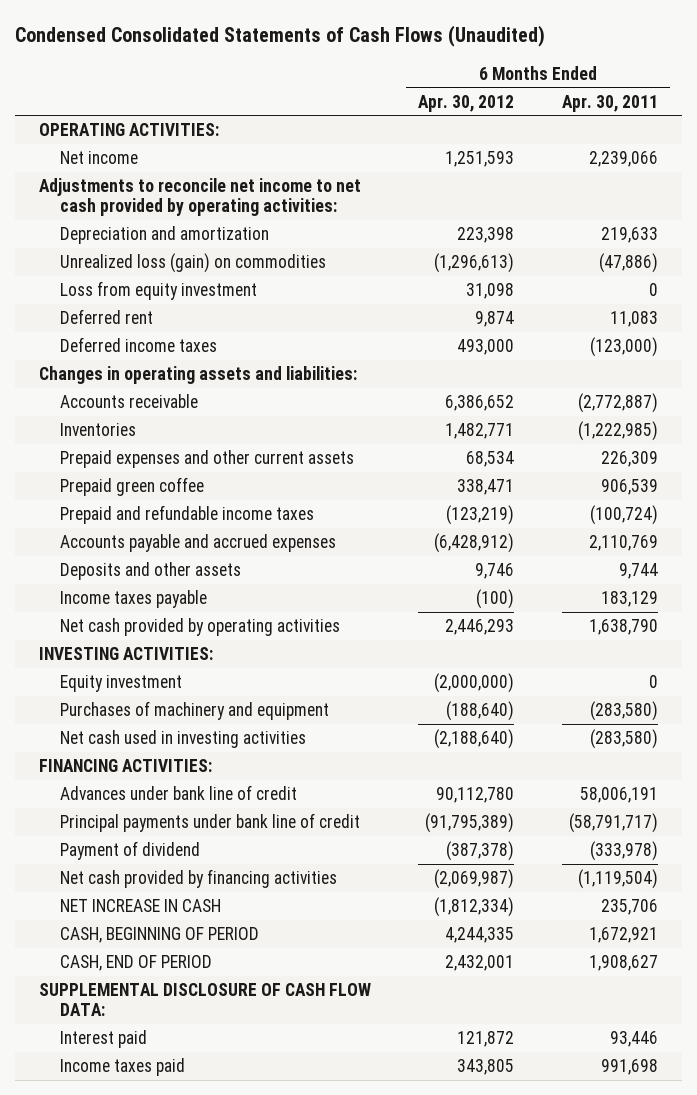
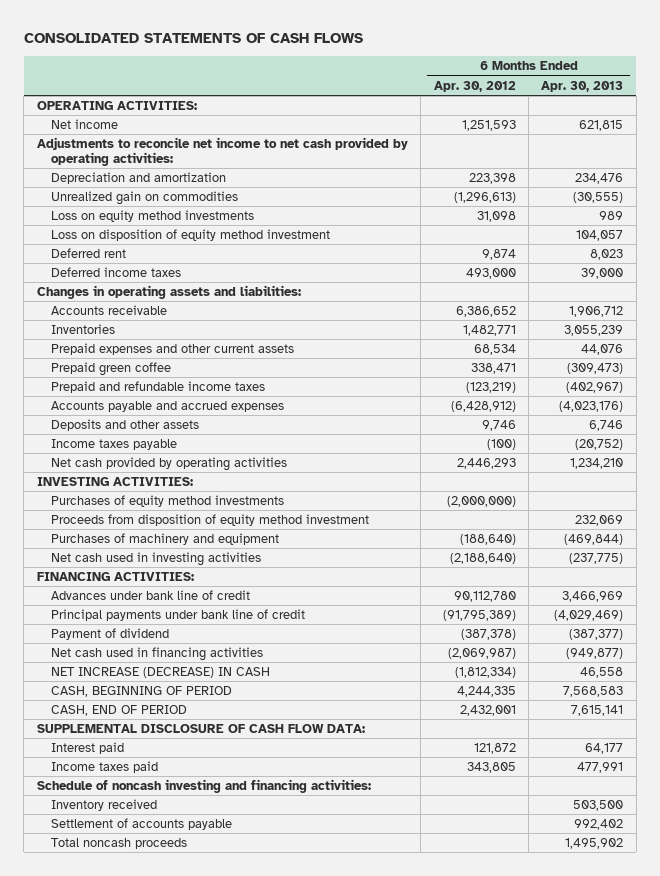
[14,24,545,47] Condensed Consolidated Statements of Cash Flows (Unaudited) -> [23,33,363,44] CONSOLIDATED STATEMENTS OF CASH FLOWS
[562,94,659,112] Apr. 30, 2011 -> none
none -> [541,80,624,92] Apr. 30, 2013
[59,253,326,274] Unrealized loss (gain) on commodities -> [51,191,239,206] Unrealized gain on commodities
[59,281,257,301] Loss from equity investment -> [51,210,255,223] Loss on equity method investments
none -> [51,229,331,242] Loss on disposition of equity method investment
[59,675,182,693] Equity investment -> [51,495,285,508] Purchases of equity method investments
none -> [51,514,370,527] Proceeds from disposition of equity method investment
[59,869,337,889] Net cash provided by financing activities -> [51,647,264,662] Net cash used in financing activities
[59,899,221,913] NET INCREASE IN CASH -> [51,667,271,679] NET INCREASE (DECREASE) IN CASH
none -> [36,779,371,794] Schedule of noncash investing and financing activities:
none -> [51,799,158,812] Inventory received
none -> [51,818,233,831] Settlement of accounts payable
none -> [51,838,188,850] Total noncash proceeds

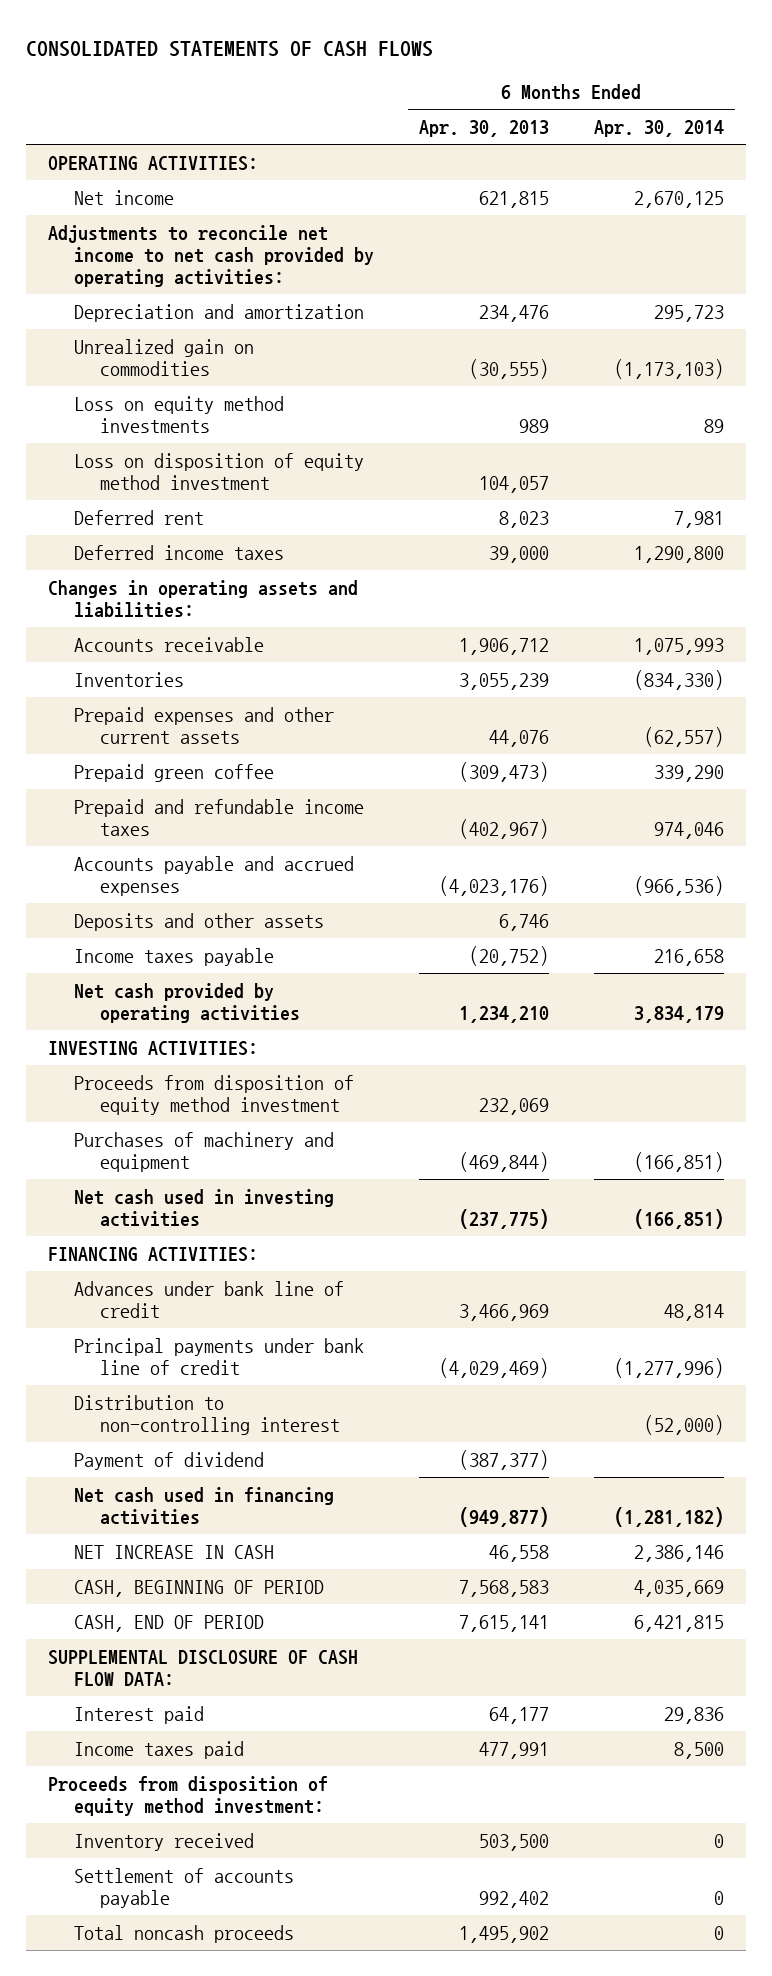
[433,80,516,92] Apr. 30, 2012 -> none
none -> [593,120,724,138] Apr. 30, 2014
[51,495,285,508] Purchases of equity method investments -> none
none -> [74,1394,341,1435] Distribution to non-controlling interest
[51,667,271,679] NET INCREASE (DECREASE) IN CASH -> [74,1544,275,1559] NET INCREASE IN CASH
[36,779,371,794] Schedule of noncash investing and financing activities: -> none
none -> [48,1775,329,1816] Proceeds from disposition of equity method investment:

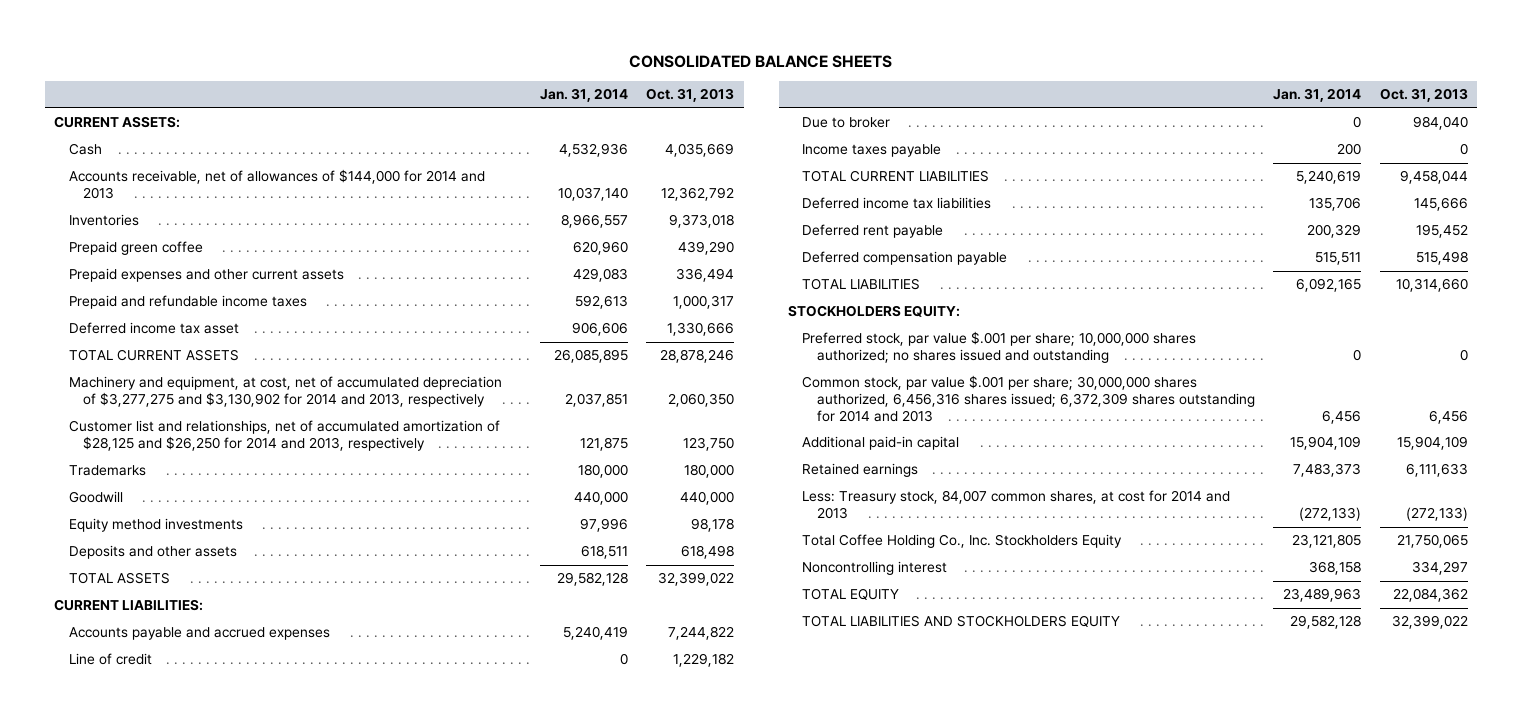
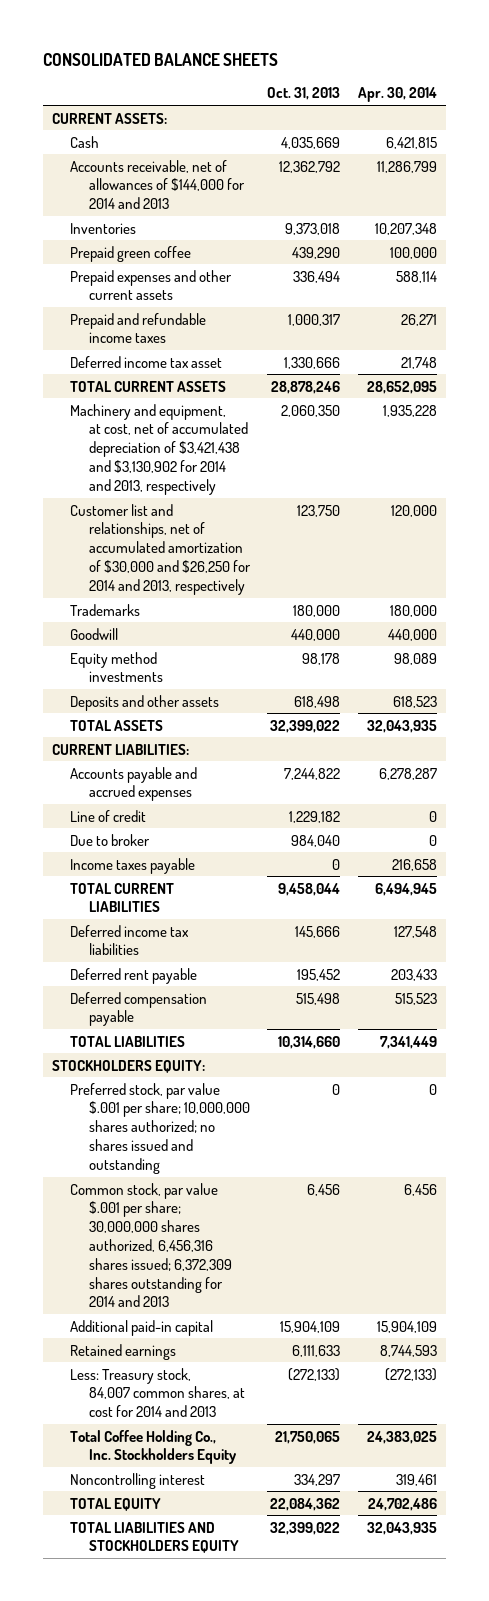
[539,88,628,103] Jan. 31, 2014 -> none
none -> [358,87,438,103] Apr. 30, 2014
[68,376,502,408] Machinery and equipment, at cost, net of accumulated depreciation of $3,277,275 and $3,130,902 for 2014 and 2013, respectively -> [70,403,248,495] Machinery and equipment, at cost, net of accumulated depreciation of $3,421,438 and $3,130,902 for 2014 and 2013, respectively
[68,420,500,452] Customer list and relationships, net of accumulated amortization of $28,125 and $26,250 for 2014 and 2013, respectively -> [70,503,251,595] Customer list and relationships, net of accumulated amortization of $30,000 and $26,250 for 2014 and 2013, respectively

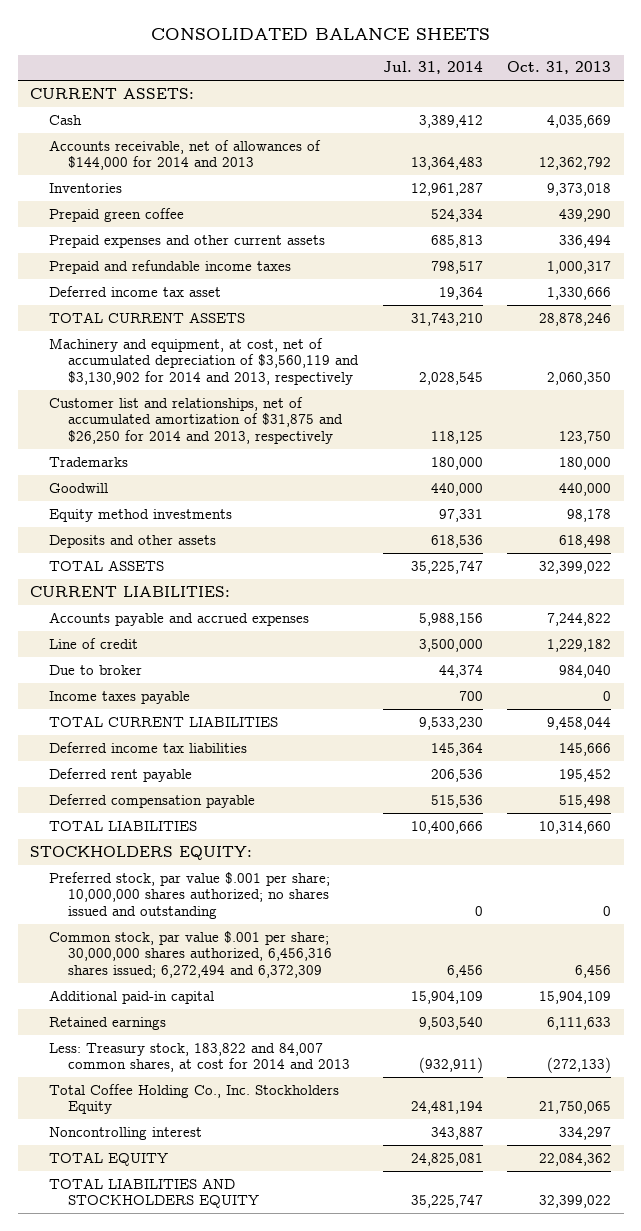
[358,87,438,103] Apr. 30, 2014 -> none
none -> [382,61,483,75] Jul. 31, 2014
[70,403,248,495] Machinery and equipment, at cost, net of accumulated depreciation of $3,421,438 and $3,130,902 for 2014 and 2013, respectively -> [49,337,360,386] Machinery and equipment, at cost, net of accumulated depreciation of $3,560,119 and $3,130,902 for 2014 and 2013, respectively
[70,503,251,595] Customer list and relationships, net of accumulated amortization of $30,000 and $26,250 for 2014 and 2013, respectively -> [49,396,344,445] Customer list and relationships, net of accumulated amortization of $31,875 and $26,250 for 2014 and 2013, respectively
[70,1182,232,1308] Common stock, par value $.001 per share; 30,000,000 shares authorized, 6,456,316 shares issued; 6,372,309 shares outstanding for 2014 and 2013 -> [49,930,333,979] Common stock, par value $.001 per share; 30,000,000 shares authorized, 6,456,316 shares issued; 6,272,494 and 6,372,309
[70,1367,245,1418] Less: Treasury stock, 84,007 common shares, at cost for 2014 and 2013 -> [49,1042,351,1073] Less: Treasury stock, 183,822 and 84,007 common shares, at cost for 2014 and 2013

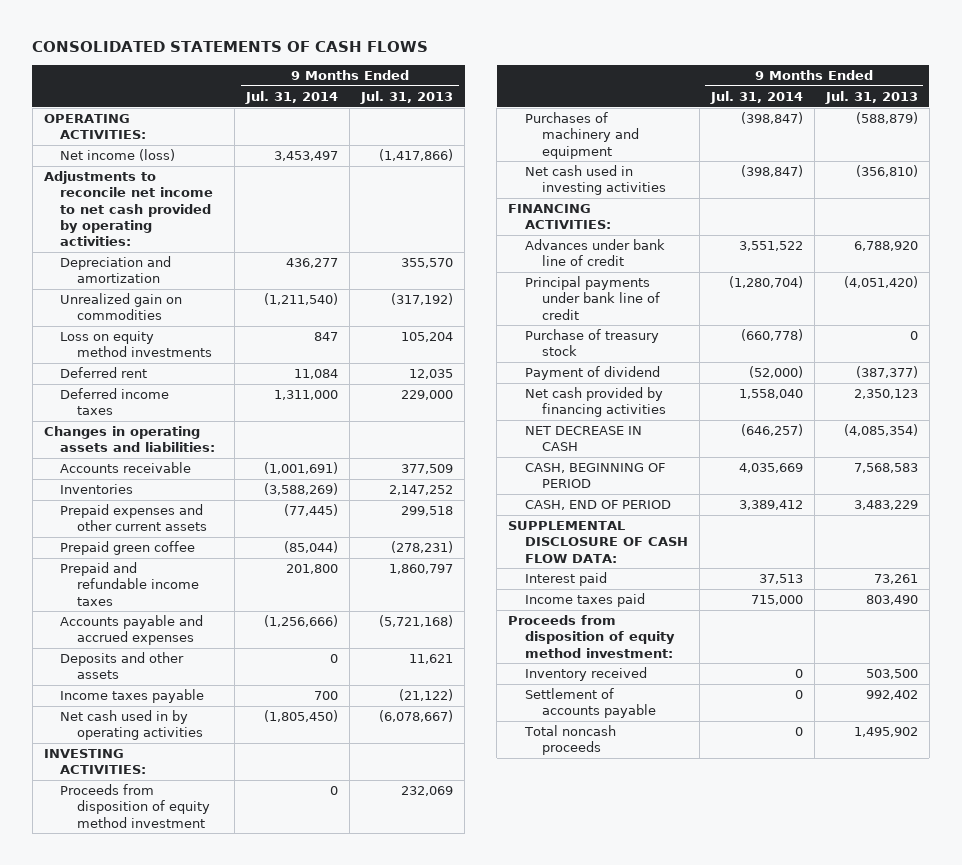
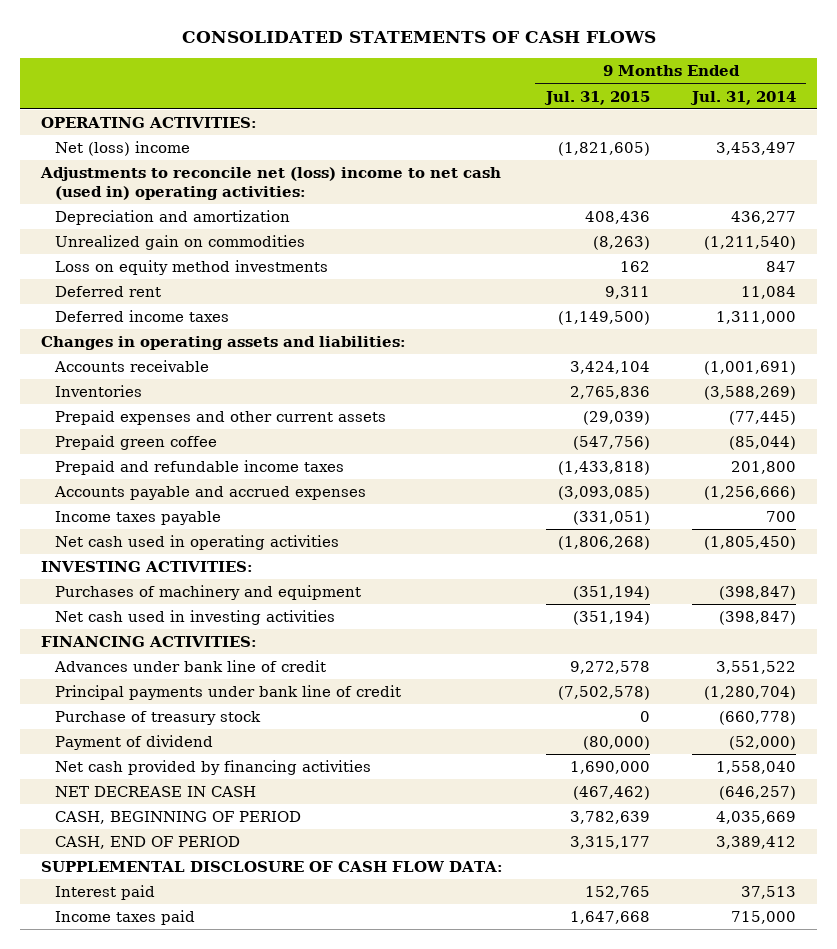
[360,90,454,104] Jul. 31, 2013 -> none
none -> [543,90,650,105] Jul. 31, 2015
[60,149,176,162] Net income (loss) -> [55,141,191,157] Net (loss) income
[43,171,214,247] Adjustments to reconcile net income to net cash provided by operating activities: -> [40,167,502,201] Adjustments to reconcile net (loss) income to net cash (used in) operating activities:
[60,652,185,680] Deposits and other assets -> none
[60,710,204,741] Net cash used in by operating activities -> [55,535,340,551] Net cash used in operating activities
[60,784,211,828] Proceeds from disposition of equity method investment -> none
[508,615,675,658] Proceeds from disposition of equity method investment: -> none
[524,667,647,682] Inventory received -> none
[524,688,656,719] Settlement of accounts payable -> none
[523,725,616,756] Total noncash proceeds -> none

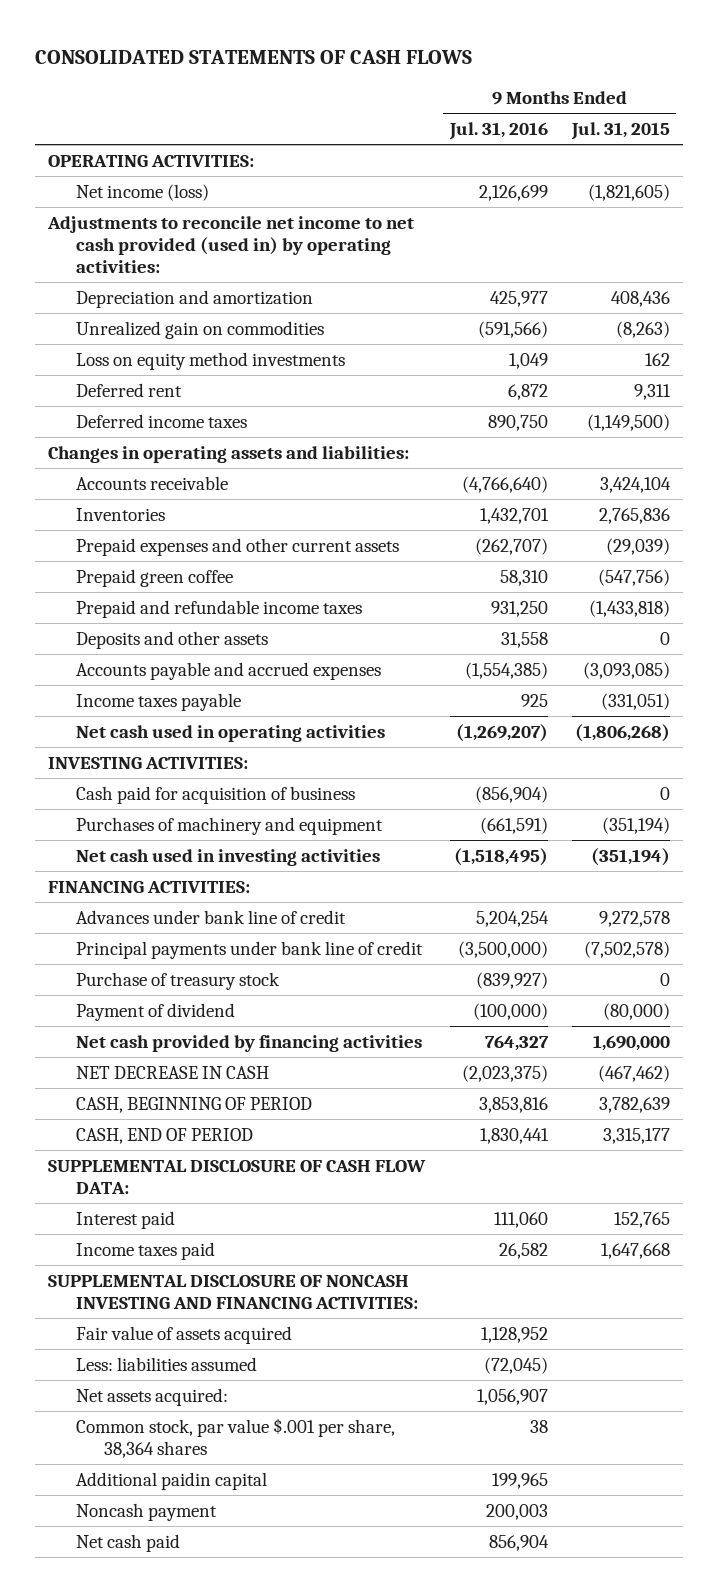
[689,90,796,105] Jul. 31, 2014 -> none
none -> [448,121,548,140] Jul. 31, 2016
[55,141,191,157] Net (loss) income -> [75,183,209,201] Net income (loss)
[40,167,502,201] Adjustments to reconcile net (loss) income to net cash (used in) operating activities: -> [46,215,414,273] Adjustments to reconcile net income to net cash provided (used in) by operating activities:
none -> [75,630,268,649] Deposits and other assets
none -> [75,785,355,804] Cash paid for acquisition of business
none -> [47,1274,418,1309] SUPPLEMENTAL DISCLOSURE OF NONCASH INVESTING AND FINANCING ACTIVITIES:
none -> [75,1325,292,1344] Fair value of assets acquired
none -> [75,1356,257,1371] Less: liabilities assumed
none -> [75,1387,228,1406] Net assets acquired:
none -> [75,1417,395,1458] Common stock, par value $.001 per share, 38,364 shares
none -> [75,1471,267,1490] Additional paidin capital
none -> [75,1502,217,1521] Noncash payment
none -> [75,1533,180,1552] Net cash paid

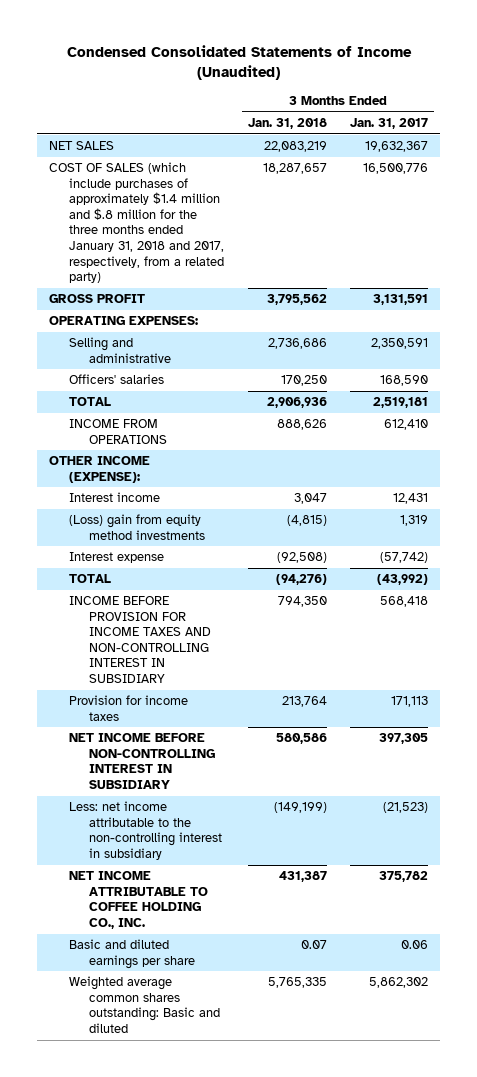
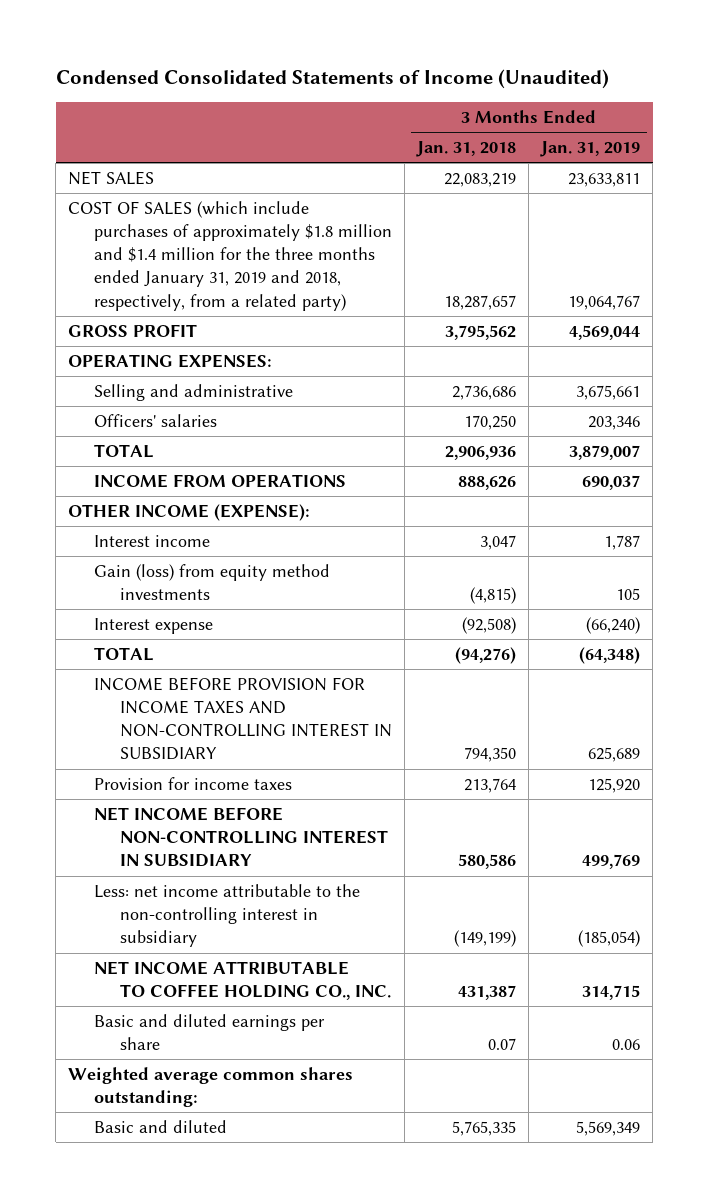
[350,118,429,130] Jan. 31, 2017 -> none
none -> [540,141,641,158] Jan. 31, 2019
[49,162,224,284] COST OF SALES (which include purchases of approximately $1.4 million and $.8 million for the three months ended January 31, 2018 and 2017, respectively, from a related party) -> [68,200,393,311] COST OF SALES (which include purchases of approximately $1.8 million and $1.4 million for the three months ended January 31, 2019 and 2018, respectively, from a related party)
[68,514,205,540] (Loss) gain from equity method investments -> [94,563,331,601] Gain (loss) from equity method investments
none -> [68,1066,354,1108] Weighted average common shares outstanding:
[68,976,220,1033] Weighted average common shares outstanding: Basic and diluted -> [94,1119,228,1133] Basic and diluted

